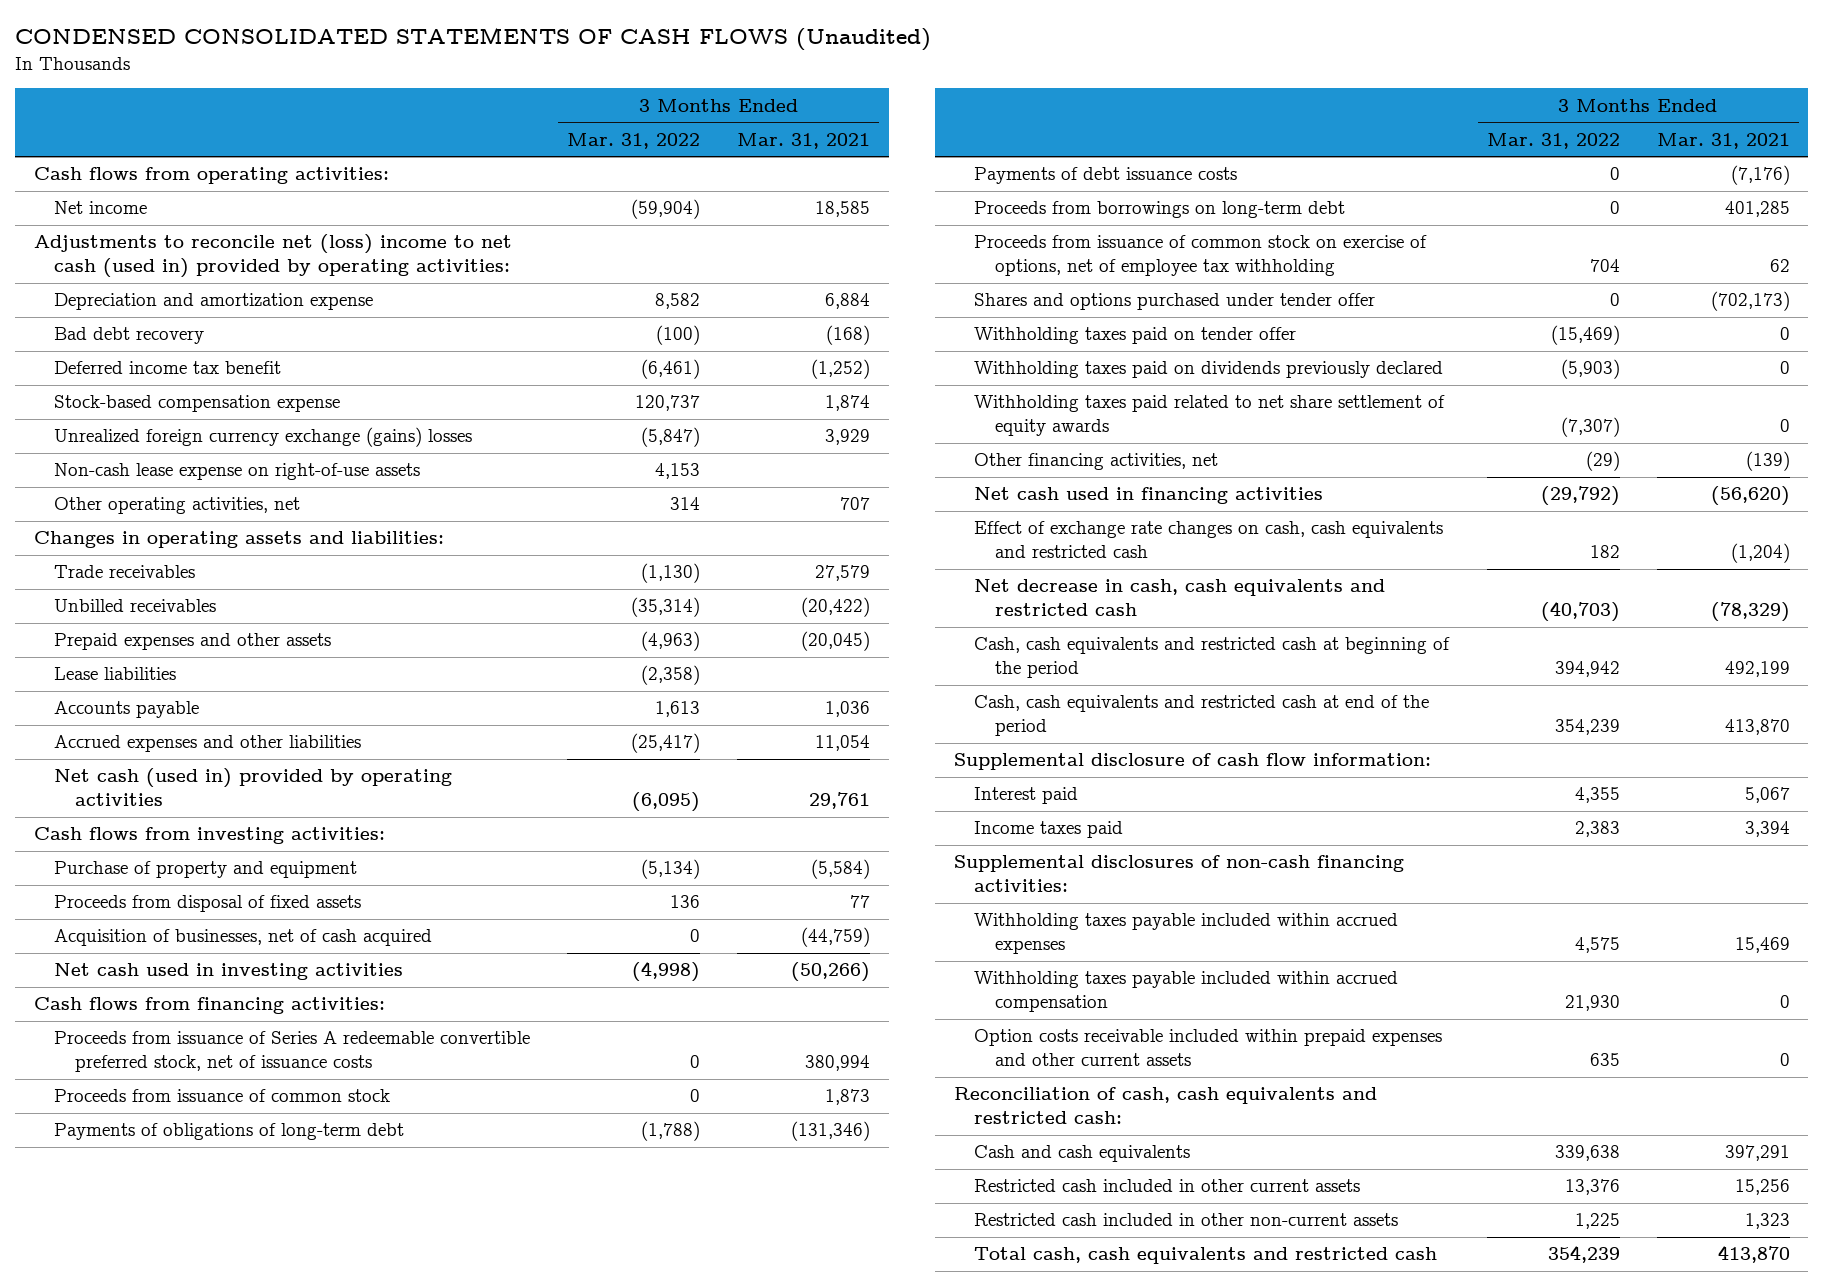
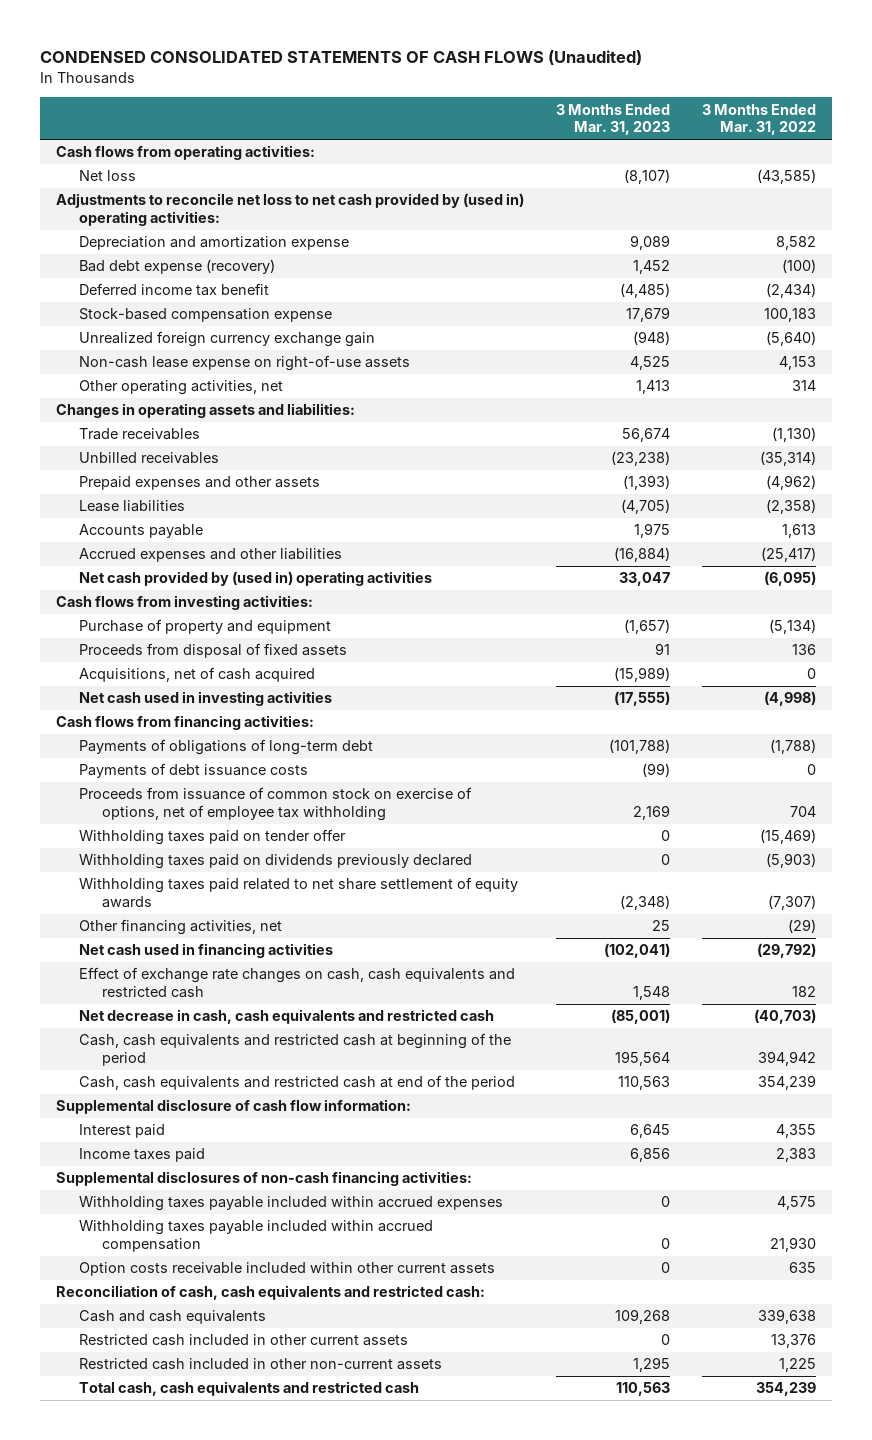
[737,132,871,149] Mar. 31, 2021 -> none
none -> [556,103,671,136] 3 Months Ended Mar. 31, 2023
[54,201,148,215] Net income -> [79,170,137,182] Net loss
[631,199,701,220] (59,904) -> [756,169,816,185] (43,585)
[33,234,512,279] Adjustments to reconcile net (loss) income to net cash (used in) provided by operating activities: -> [56,193,525,227] Adjustments to reconcile net loss to net cash provided by (used in) operating activities:
[54,327,205,345] Bad debt recovery -> [79,259,276,275] Bad debt expense (recovery)
[641,359,701,380] (6,461) -> [765,283,816,299] (2,434)
[635,395,701,412] 120,737 -> [763,308,816,323] 100,183
[54,427,473,448] Unrealized foreign currency exchange (gains) losses -> [79,331,376,348] Unrealized foreign currency exchange gain
[641,427,701,448] (5,847) -> [765,331,816,347] (5,640)
[641,631,701,652] (4,963) -> [765,475,816,491] (4,962)
[54,768,453,807] Net cash (used in) provided by operating activities -> [79,571,433,587] Net cash provided by (used in) operating activities
[54,929,433,947] Acquisition of businesses, net of cash acquired -> [79,667,316,683] Acquisitions, net of cash acquired
[54,1031,531,1073] Proceeds from issuance of Series A redeemable convertible preferred stock, net of issuance costs -> none
[54,1089,391,1103] Proceeds from issuance of common stock -> none
[974,201,1346,219] Proceeds from borrowings on long-term debt -> none
[974,293,1376,311] Shares and options purchased under tender offer -> none
[974,1029,1443,1067] Option costs receivable included within prepaid expenses and other current assets -> [79,1262,496,1277] Option costs receivable included within other current assets

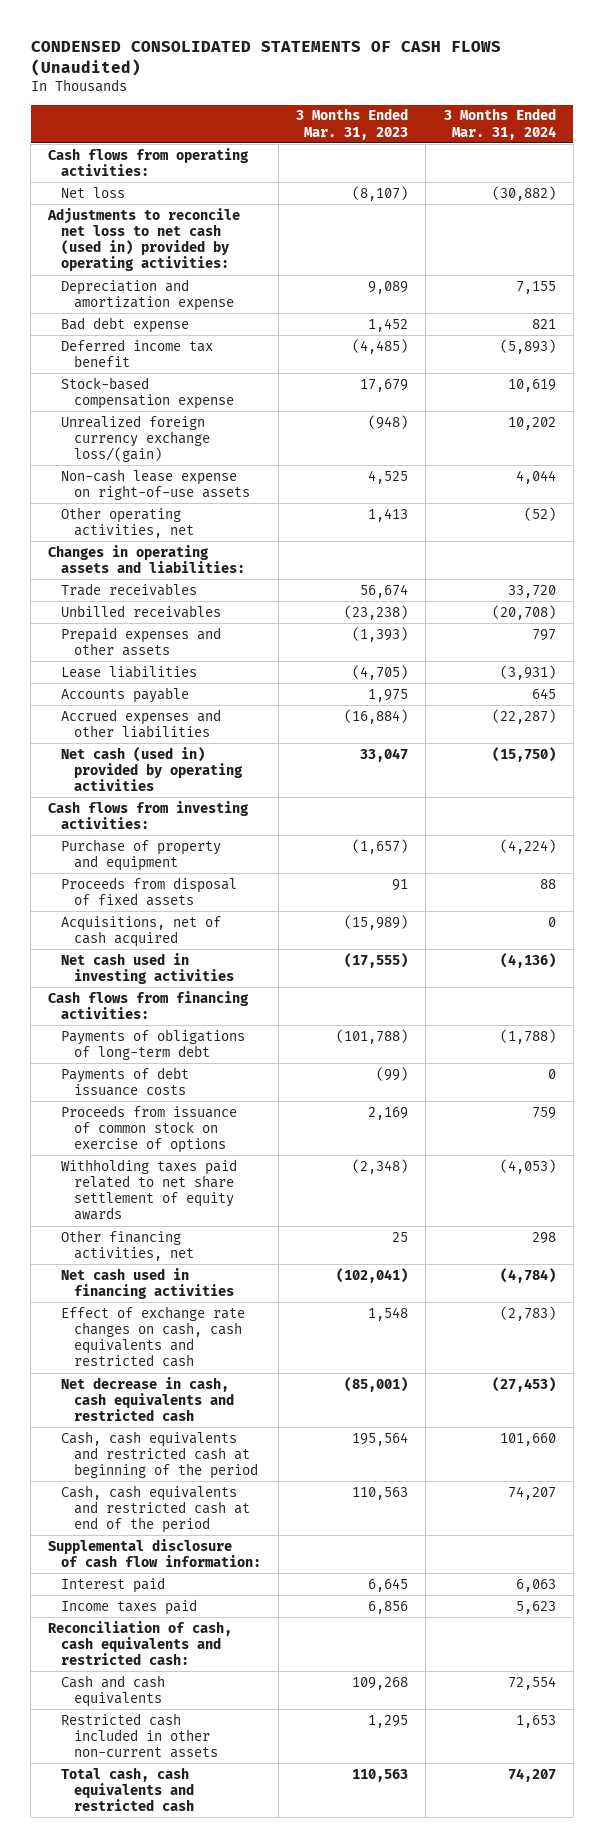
[701,103,816,136] 3 Months Ended Mar. 31, 2022 -> none
none -> [443,108,556,140] 3 Months Ended Mar. 31, 2024
[56,193,525,227] Adjustments to reconcile net loss to net cash provided by (used in) operating activities: -> [47,207,241,272] Adjustments to reconcile net loss to net cash (used in) provided by operating activities:
[79,259,276,275] Bad debt expense (recovery) -> [61,316,190,333] Bad debt expense
[79,331,376,348] Unrealized foreign currency exchange gain -> [61,414,211,463] Unrealized foreign currency exchange loss/(gain)
[79,571,433,587] Net cash provided by (used in) operating activities -> [61,746,244,792] Net cash (used in) provided by operating activities
[79,829,347,846] Withholding taxes paid on tender offer -> none
[79,854,473,870] Withholding taxes paid on dividends previously declared -> none
[79,787,473,822] Proceeds from issuance of common stock on exercise of options, net of employee tax withholding -> [61,1104,238,1154] Proceeds from issuance of common stock on exercise of options
[56,1171,473,1187] Supplemental disclosures of non-cash financing activities: -> none
[79,1196,504,1212] Withholding taxes payable included within accrued expenses -> none
[79,1220,434,1253] Withholding taxes payable included within accrued compensation -> none
[79,1262,496,1277] Option costs receivable included within other current assets -> none
[79,1334,409,1347] Restricted cash included in other current assets -> none

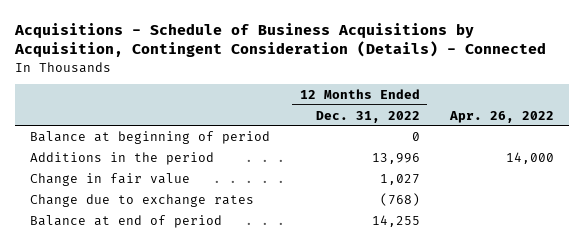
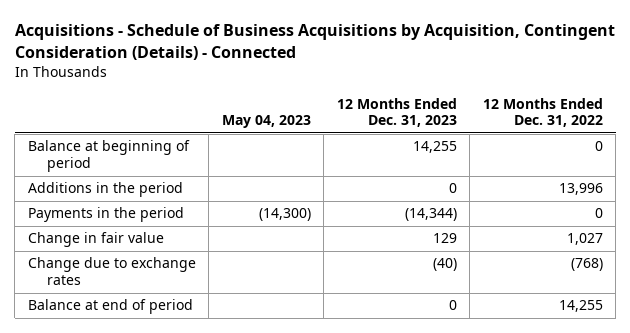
[448,110,554,123] Apr. 26, 2022 -> none
none -> [221,115,311,129] May 04, 2023
none -> [336,97,457,128] 12 Months Ended Dec. 31, 2023
none -> [27,207,184,223] Payments in the period

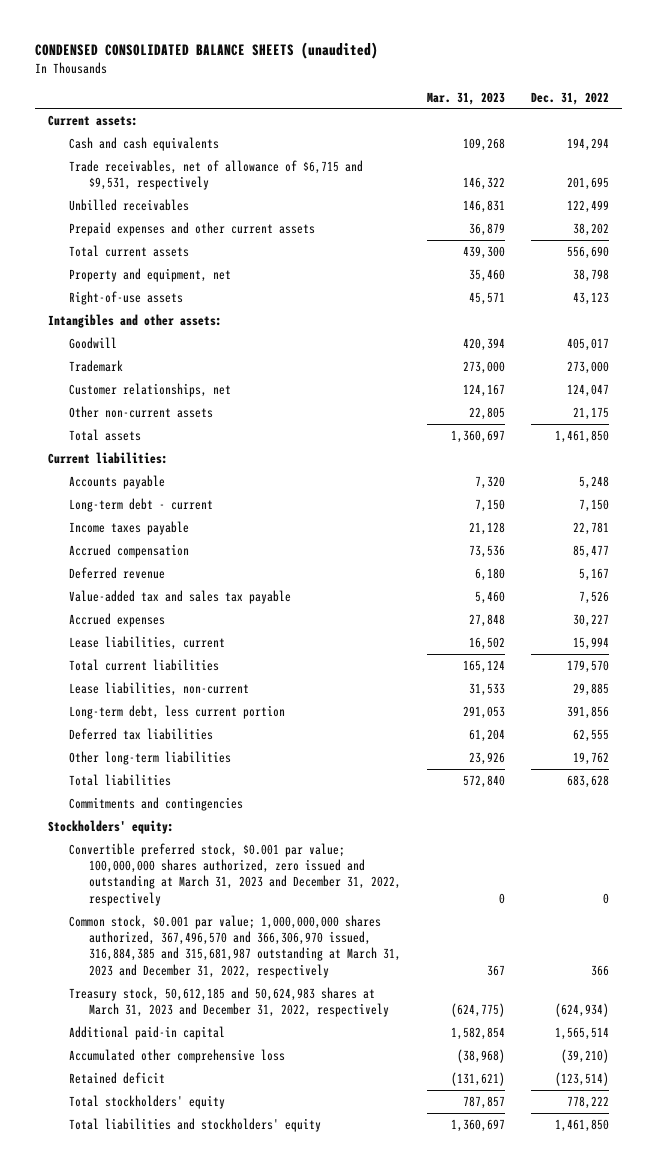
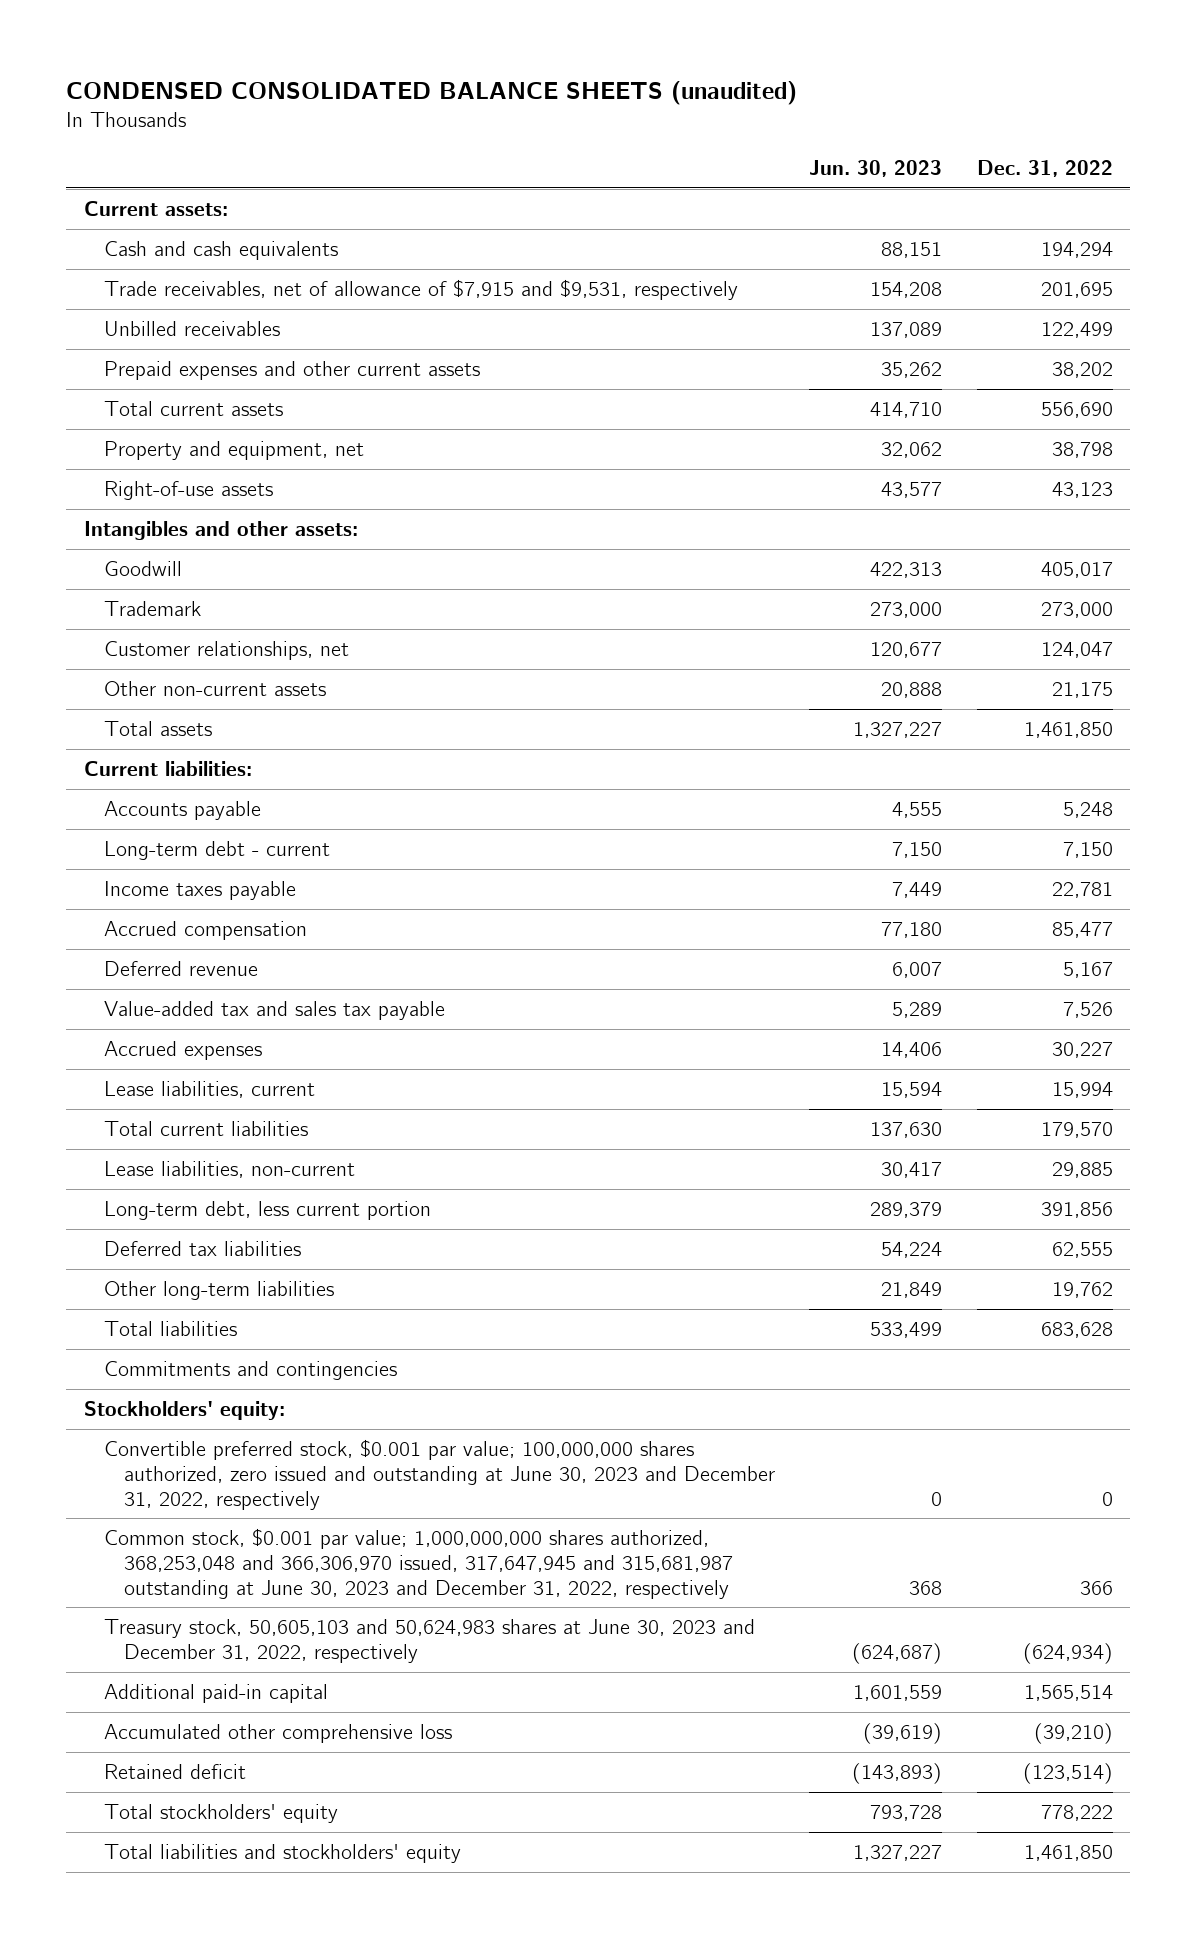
[427,91,506,105] Mar. 31, 2023 -> none
none -> [809,159,943,177] Jun. 30, 2023
[68,159,363,191] Trade receivables, net of allowance of $6,715 and $9,531, respectively -> [103,279,738,301] Trade receivables, net of allowance of $7,915 and $9,531, respectively
[68,842,402,906] Convertible preferred stock, $0.001 par value; 100,000,000 shares authorized, zero issued and outstanding at March 31, 2023 and December 31, 2022, respectively -> [103,1439,775,1510] Convertible preferred stock, $0.001 par value; 100,000,000 shares authorized, zero issued and outstanding at June 30, 2023 and December 31, 2022, respectively
[68,914,402,978] Common stock, $0.001 par value; 1,000,000,000 shares authorized, 367,496,570 and 366,306,970 issued, 316,884,385 and 315,681,987 outstanding at March 31, 2023 and December 31, 2022, respectively -> [103,1528,733,1599] Common stock, $0.001 par value; 1,000,000,000 shares authorized, 368,253,048 and 366,306,970 issued, 317,647,945 and 315,681,987 outstanding at June 30, 2023 and December 31, 2022, respectively
[68,986,390,1018] Treasury stock, 50,612,185 and 50,624,983 shares at March 31, 2023 and December 31, 2022, respectively -> [103,1619,755,1663] Treasury stock, 50,605,103 and 50,624,983 shares at June 30, 2023 and December 31, 2022, respectively

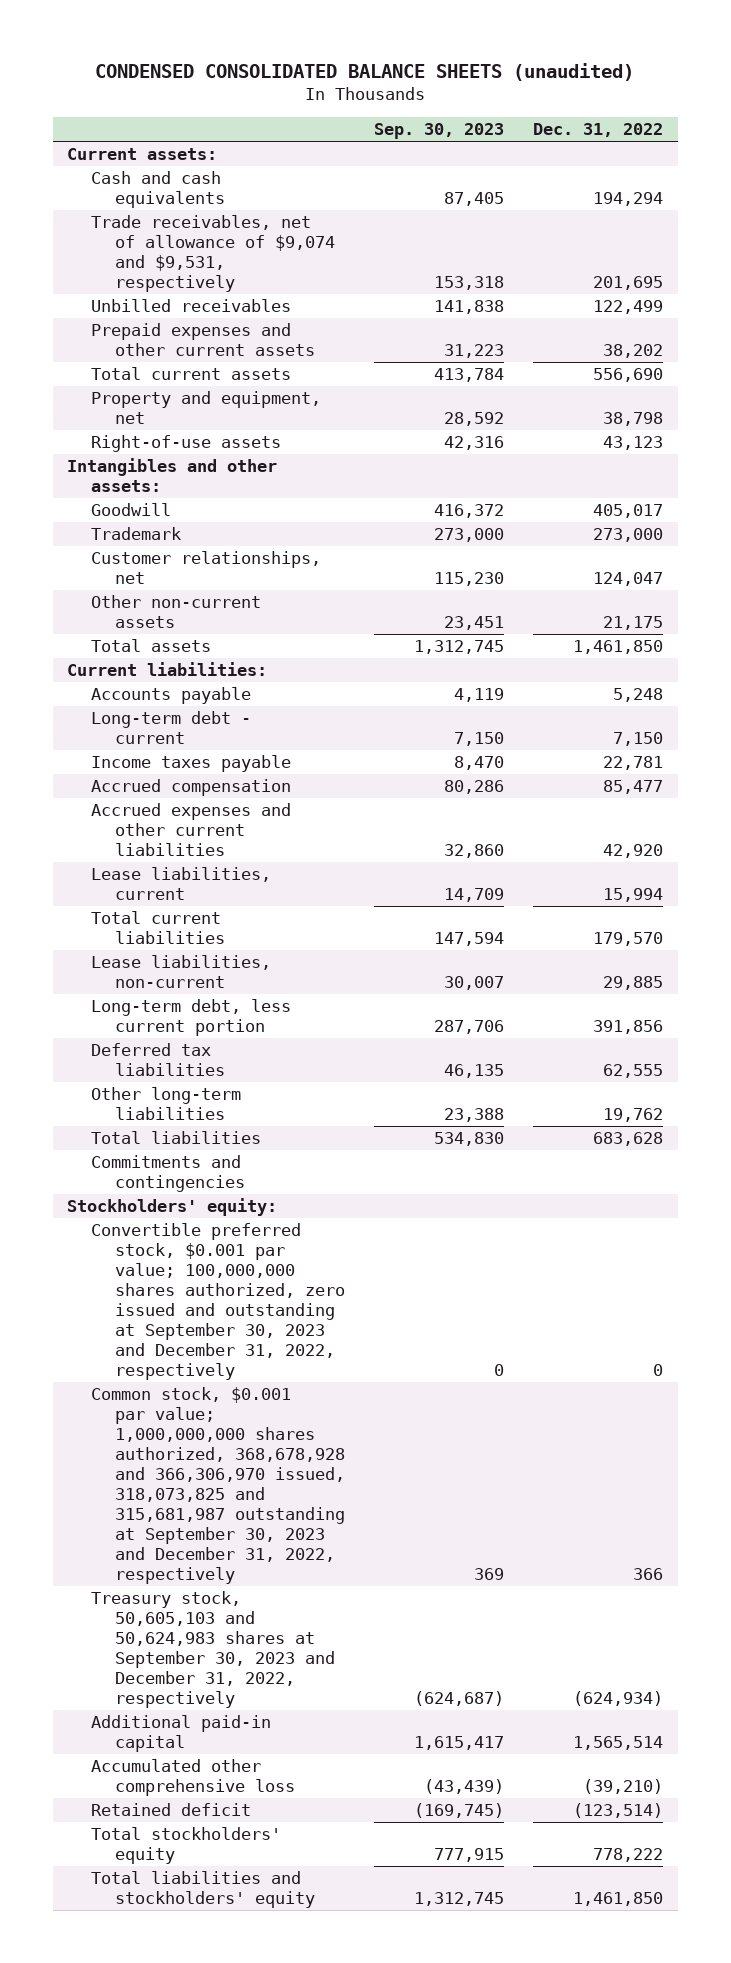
[809,159,943,177] Jun. 30, 2023 -> none
none -> [374,123,505,140] Sep. 30, 2023
[103,279,738,301] Trade receivables, net of allowance of $7,915 and $9,531, respectively -> [91,215,336,293] Trade receivables, net of allowance of $9,074 and $9,531, respectively
[103,961,258,977] Deferred revenue -> none
[103,1001,445,1021] Value-added tax and sales tax payable -> none
[103,1041,262,1061] Accrued expenses -> none
none -> [91,803,292,857] Accrued expenses and other current liabilities
[103,1439,775,1510] Convertible preferred stock, $0.001 par value; 100,000,000 shares authorized, zero issued and outstanding at June 30, 2023 and December 31, 2022, respectively -> [91,1223,346,1380] Convertible preferred stock, $0.001 par value; 100,000,000 shares authorized, zero issued and outstanding at September 30, 2023 and December 31, 2022, respectively
[103,1528,733,1599] Common stock, $0.001 par value; 1,000,000,000 shares authorized, 368,253,048 and 366,306,970 issued, 317,647,945 and 315,681,987 outstanding at June 30, 2023 and December 31, 2022, respectively -> [91,1387,346,1584] Common stock, $0.001 par value; 1,000,000,000 shares authorized, 368,678,928 and 366,306,970 issued, 318,073,825 and 315,681,987 outstanding at September 30, 2023 and December 31, 2022, respectively
[103,1619,755,1663] Treasury stock, 50,605,103 and 50,624,983 shares at June 30, 2023 and December 31, 2022, respectively -> [91,1591,336,1708] Treasury stock, 50,605,103 and 50,624,983 shares at September 30, 2023 and December 31, 2022, respectively

